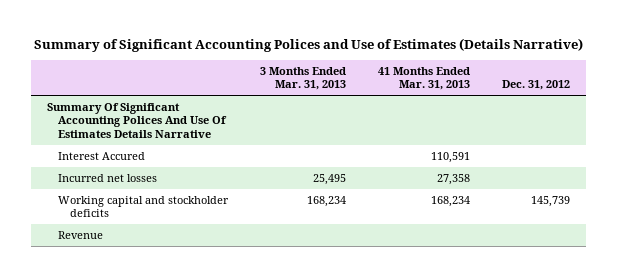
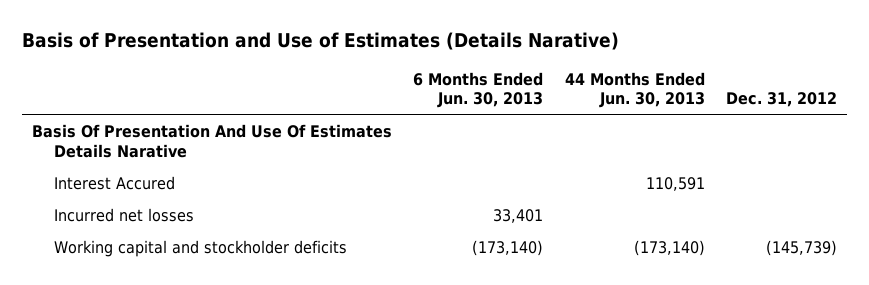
[33,37,583,52] Summary of Significant Accounting Polices and Use of Estimates (Details Narrative) -> [21,31,619,50] Basis of Presentation and Use of Estimates (Details Narative)
[260,66,347,91] 3 Months Ended Mar. 31, 2013 -> none
[378,66,471,91] 41 Months Ended Mar. 31, 2013 -> none
none -> [413,71,544,109] 6 Months Ended Jun. 30, 2013
none -> [564,71,705,109] 44 Months Ended Jun. 30, 2013
[47,102,228,139] Summary Of Significant Accounting Polices And Use Of Estimates Details Narrative -> none
none -> [32,123,393,158] Basis Of Presentation And Use Of Estimates Details Narative
[58,230,104,239] Revenue -> none
[530,195,570,207] 145,739 -> [765,239,837,256] (145,739)

